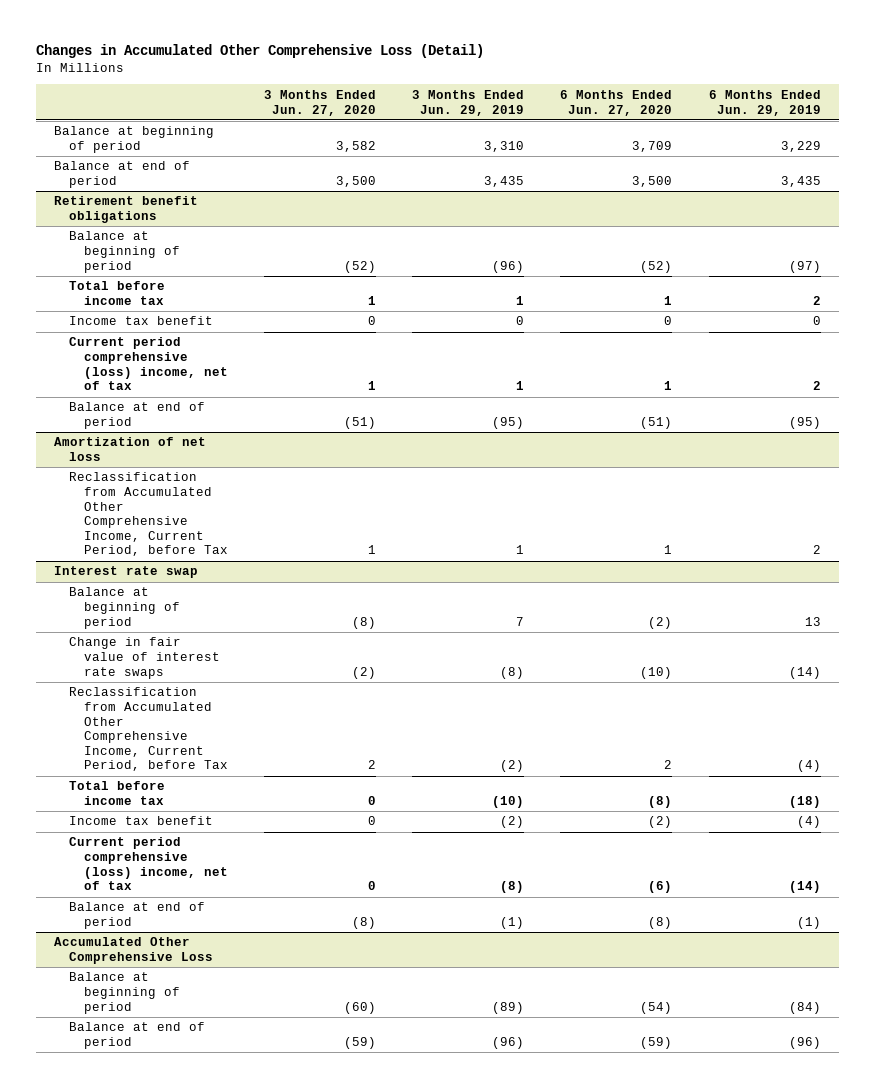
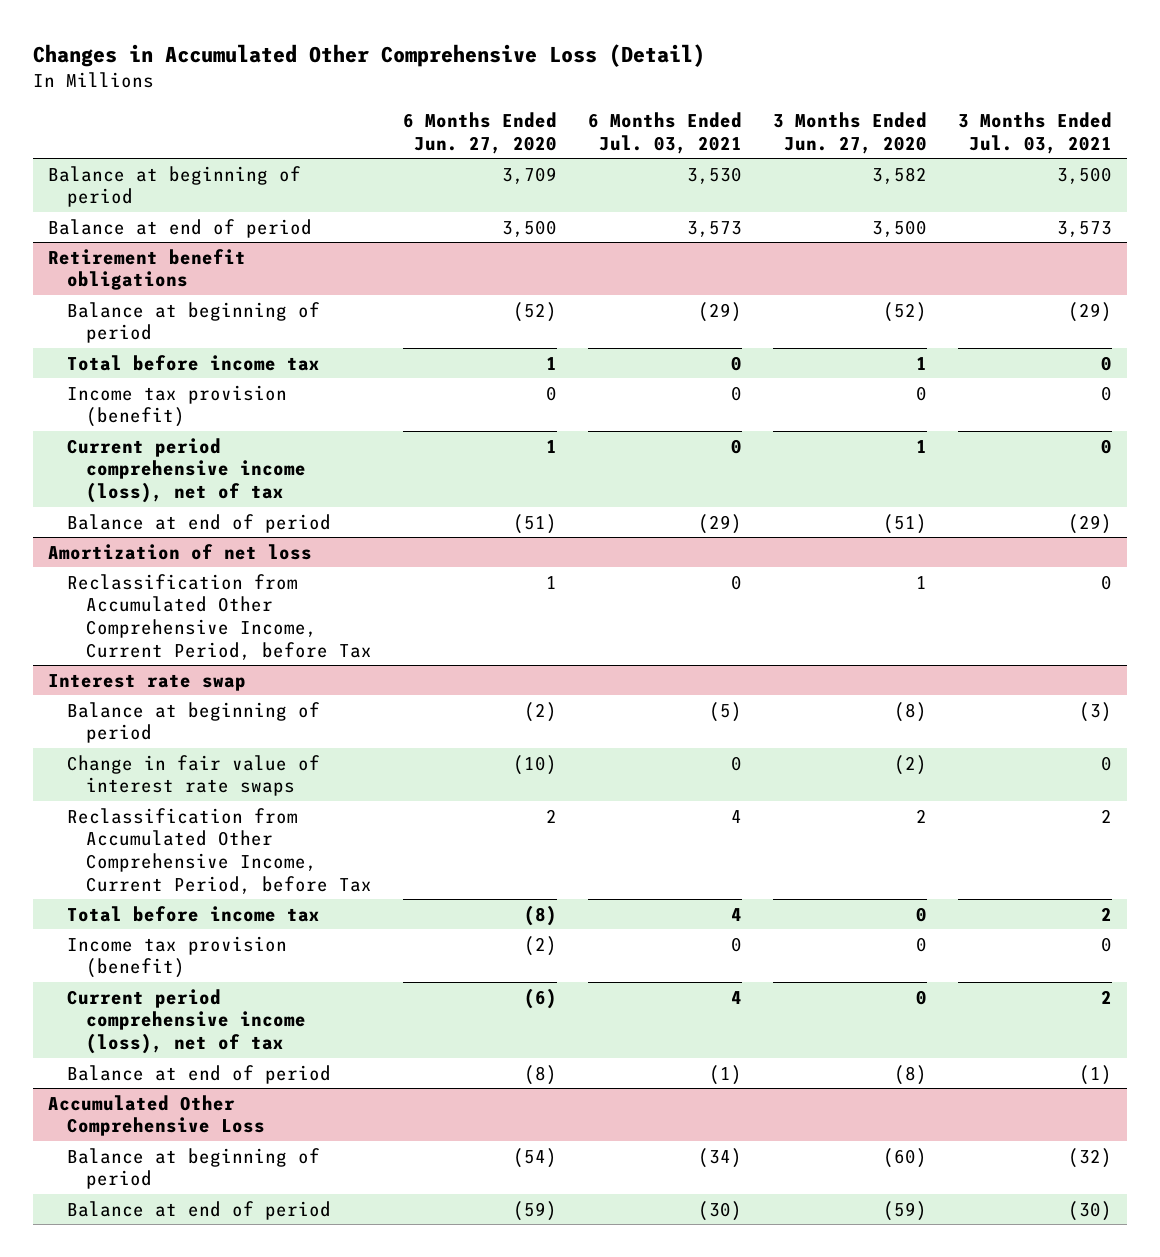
[412,89,525,116] 3 Months Ended Jun. 29, 2019 -> none
[708,89,821,116] 6 Months Ended Jun. 29, 2019 -> none
none -> [587,111,742,154] 6 Months Ended Jul. 03, 2021
none -> [957,111,1112,154] 3 Months Ended Jul. 03, 2021
[69,316,214,326] Income tax benefit -> [66,384,287,428] Income tax provision (benefit)
[69,337,228,391] Current period comprehensive (loss) income, net of tax -> [66,437,306,504] Current period comprehensive income (loss), net of tax
[69,816,214,826] Income tax benefit -> [66,935,287,979] Income tax provision (benefit)
[69,837,228,891] Current period comprehensive (loss) income, net of tax -> [66,988,306,1055] Current period comprehensive income (loss), net of tax

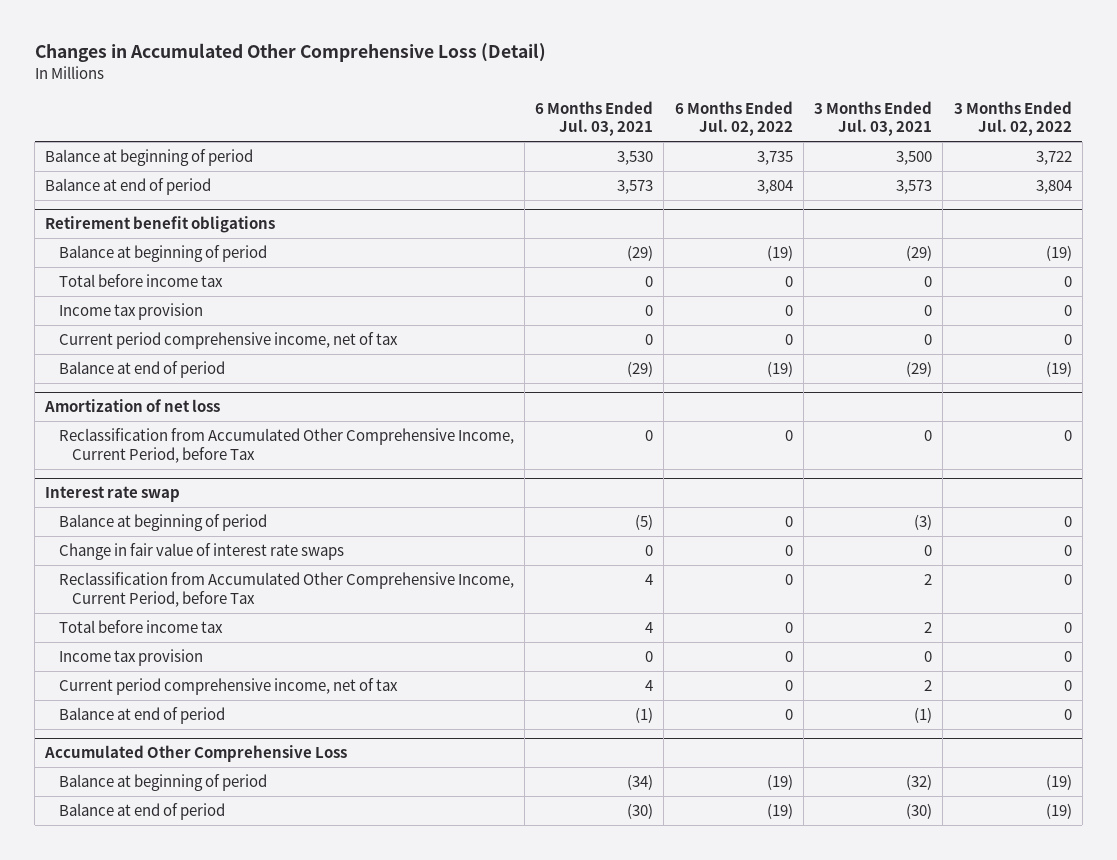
[402,111,557,154] 6 Months Ended Jun. 27, 2020 -> none
[772,111,927,154] 3 Months Ended Jun. 27, 2020 -> none
none -> [674,100,793,137] 6 Months Ended Jul. 02, 2022
none -> [953,100,1072,137] 3 Months Ended Jul. 02, 2022
[66,384,287,428] Income tax provision (benefit) -> [58,303,203,321] Income tax provision
[66,437,306,504] Current period comprehensive income (loss), net of tax -> [58,332,398,350] Current period comprehensive income, net of tax
[66,935,287,979] Income tax provision (benefit) -> [58,649,203,667] Income tax provision
[66,988,306,1055] Current period comprehensive income (loss), net of tax -> [58,678,398,696] Current period comprehensive income, net of tax

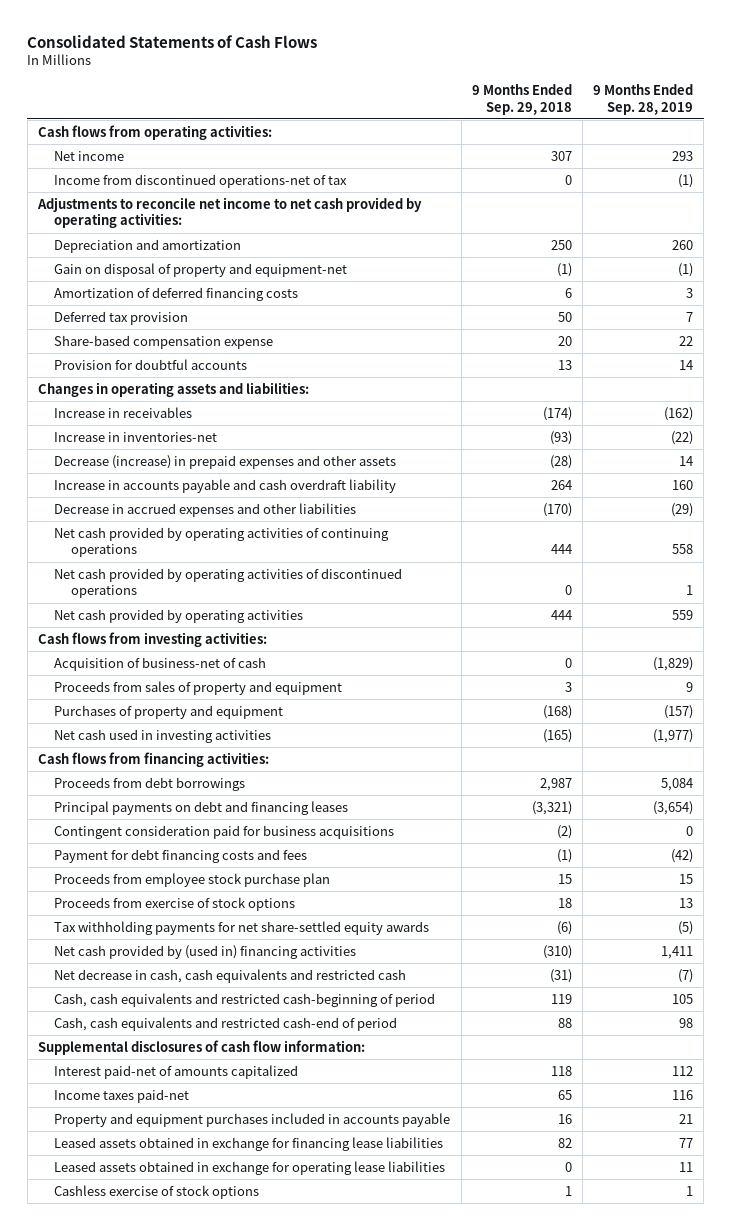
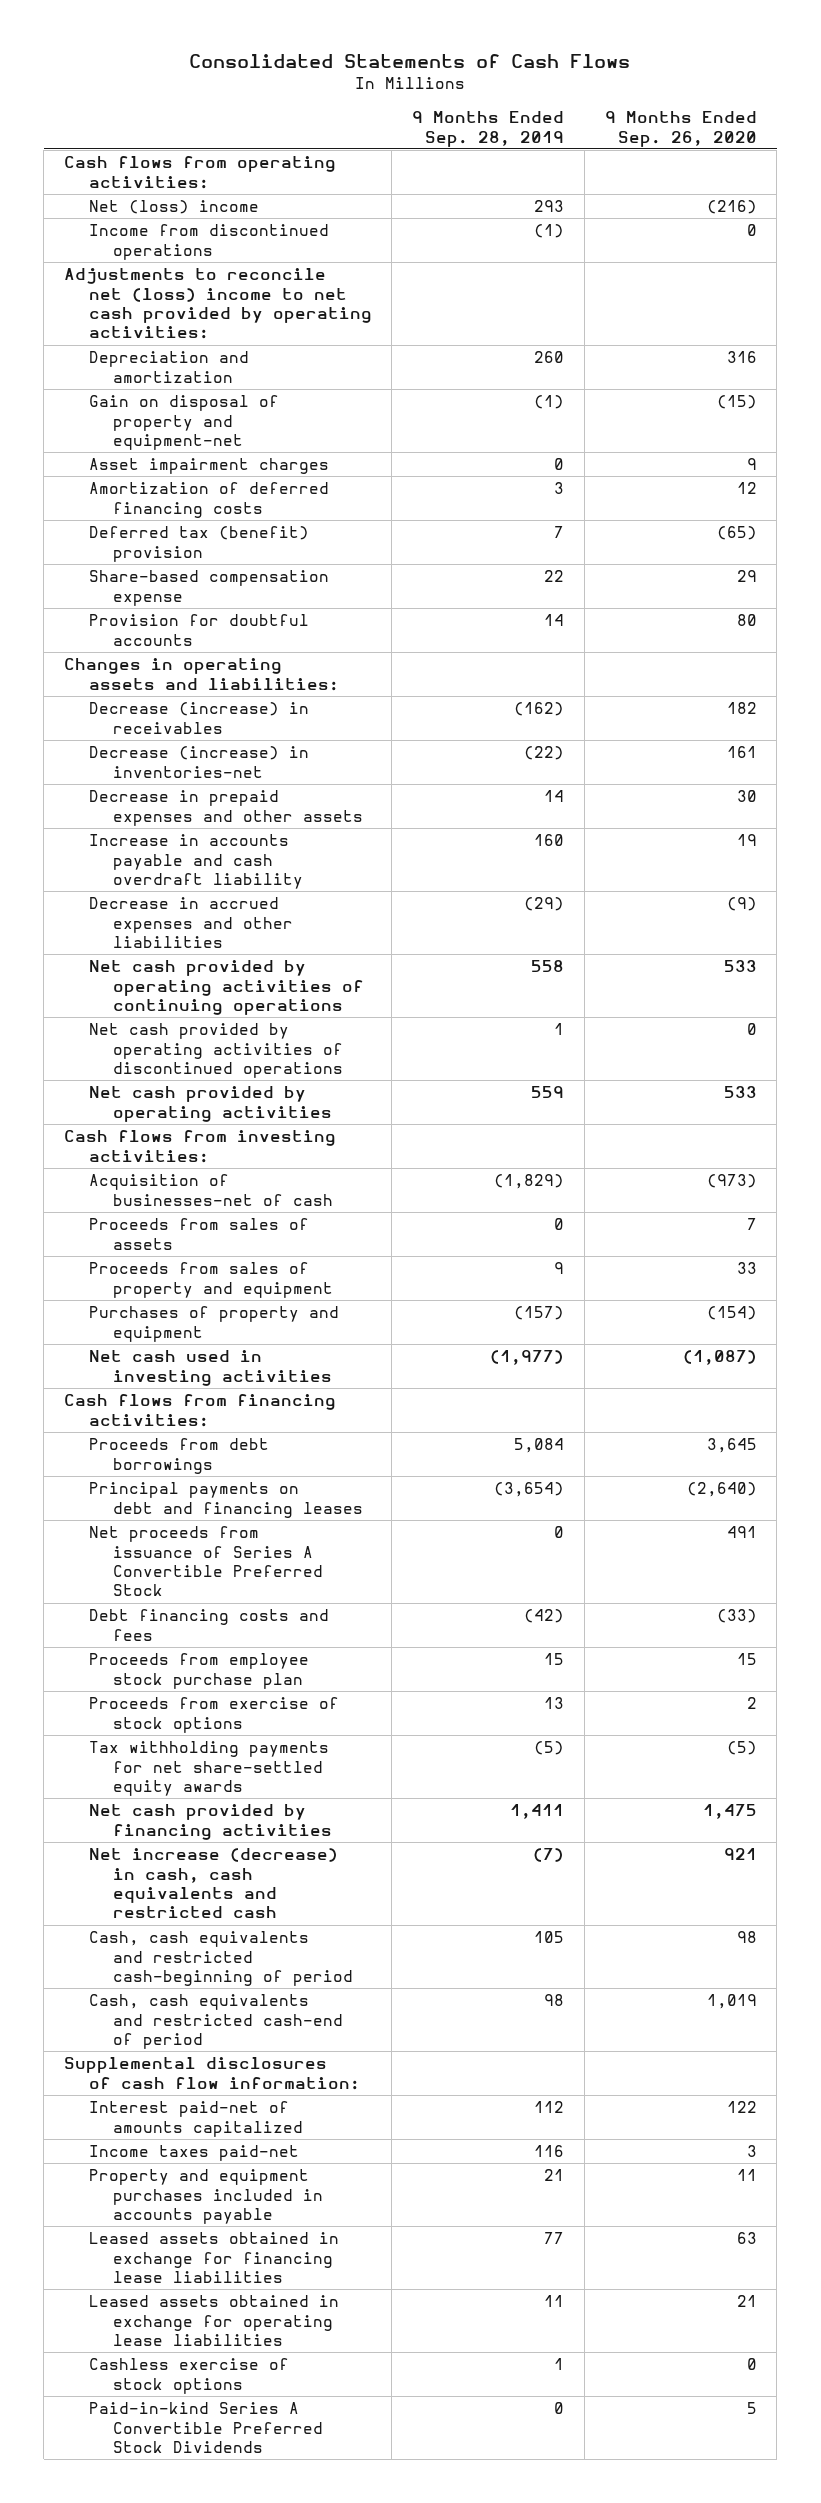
[471,84,572,115] 9 Months Ended Sep. 29, 2018 -> none
none -> [604,111,757,147] 9 Months Ended Sep. 26, 2020
[54,150,125,161] Net income -> [88,200,259,215] Net (loss) income
[54,173,348,188] Income from discontinued operations-net of tax -> [88,224,329,260] Income from discontinued operations
[36,196,422,229] Adjustments to reconcile net income to net cash provided by operating activities: -> [63,268,372,340] Adjustments to reconcile net (loss) income to net cash provided by operating activities:
none -> [88,458,329,475] Asset impairment charges
[54,310,189,325] Deferred tax provision -> [88,526,309,562] Deferred tax (benefit) provision
[54,406,193,418] Increase in receivables -> [88,702,309,734] Decrease (increase) in receivables
[54,431,218,442] Increase in inventories-net -> [88,746,309,778] Decrease (increase) in inventories-net
[54,454,397,469] Decrease (increase) in prepaid expenses and other assets -> [88,790,364,826] Decrease in prepaid expenses and other assets
[54,656,267,671] Acquisition of business-net of cash -> [88,1174,334,1206] Acquisition of businesses-net of cash
none -> [88,1218,309,1250] Proceeds from sales of assets
[54,824,395,839] Contingent consideration paid for business acquisitions -> none
none -> [88,1526,324,1597] Net proceeds from issuance of Series A Convertible Preferred Stock
[54,848,308,863] Payment for debt financing costs and fees -> [88,1609,329,1641] Debt financing costs and fees
[54,944,357,959] Net cash provided by (used in) financing activities -> [88,1804,333,1840] Net cash provided by financing activities
[54,968,407,983] Net decrease in cash, cash equivalents and restricted cash -> [88,1848,338,1919] Net increase (decrease) in cash, cash equivalents and restricted cash
none -> [88,2402,324,2454] Paid-in-kind Series A Convertible Preferred Stock Dividends

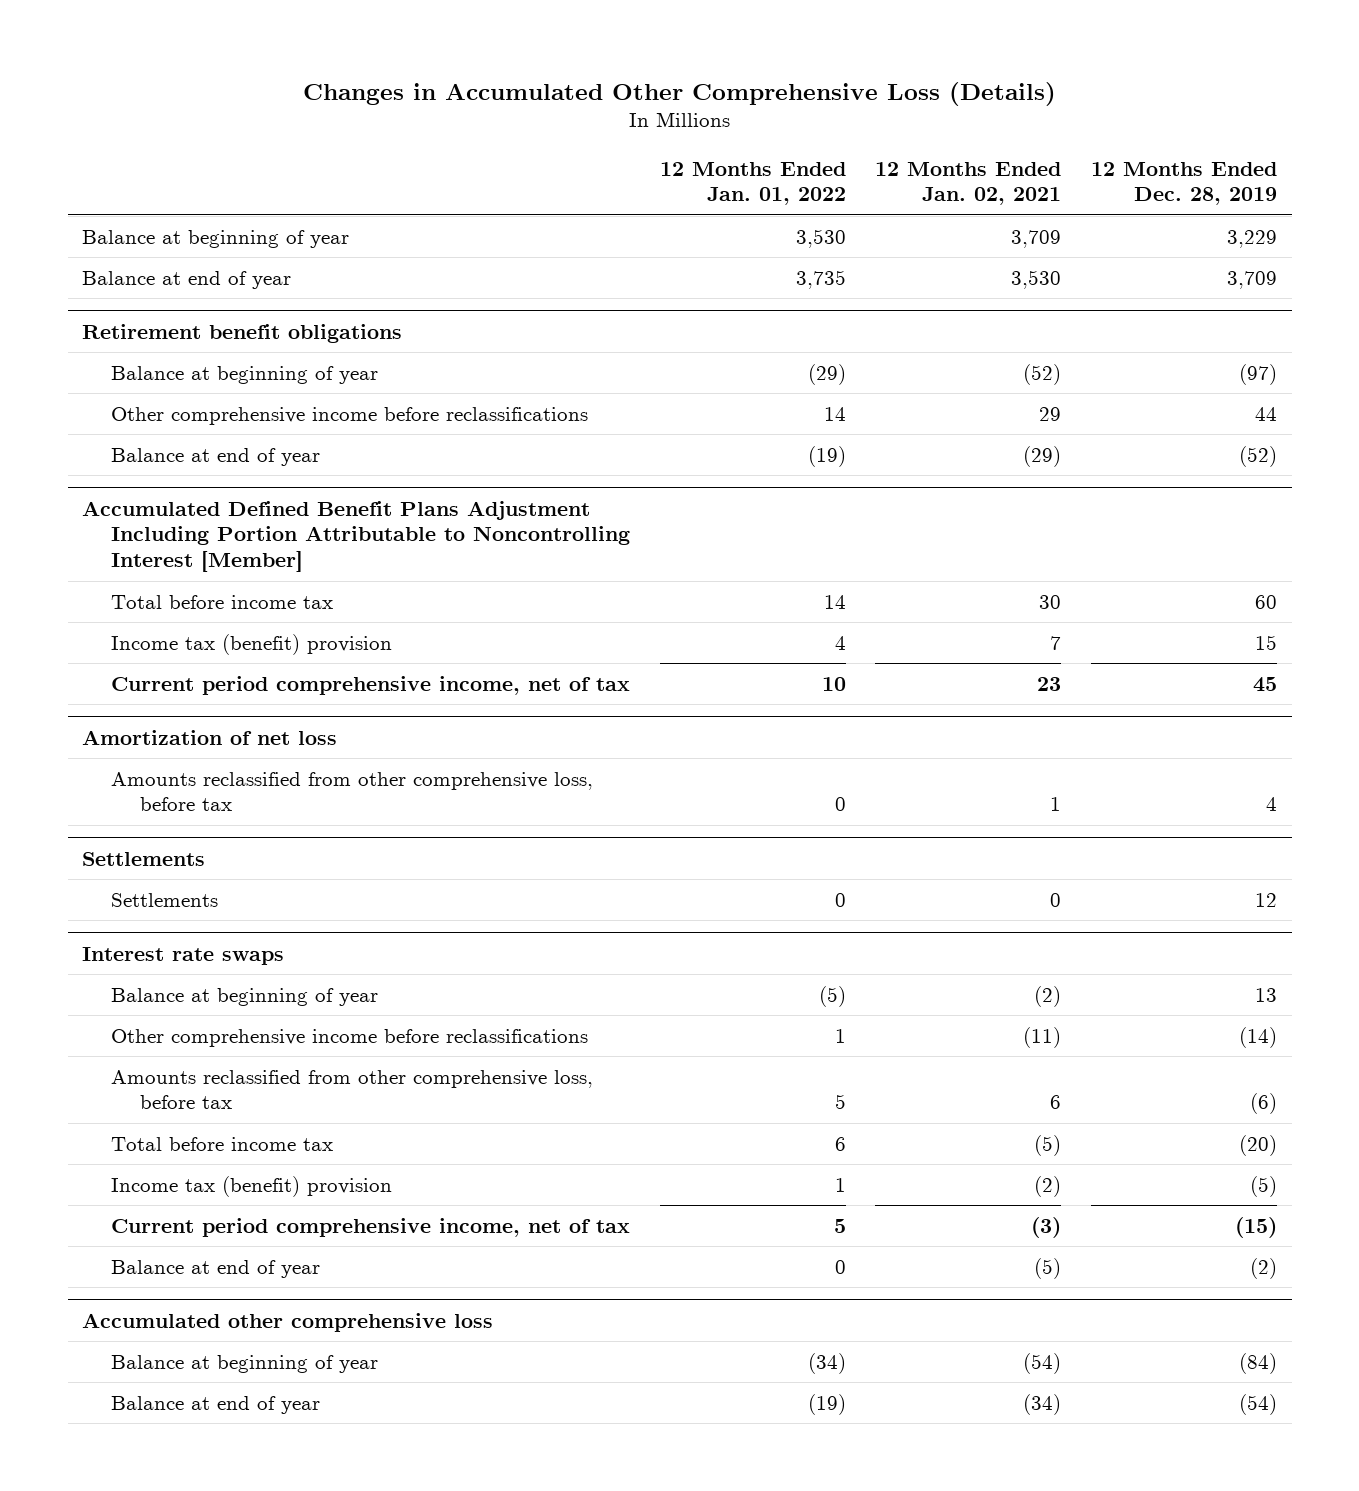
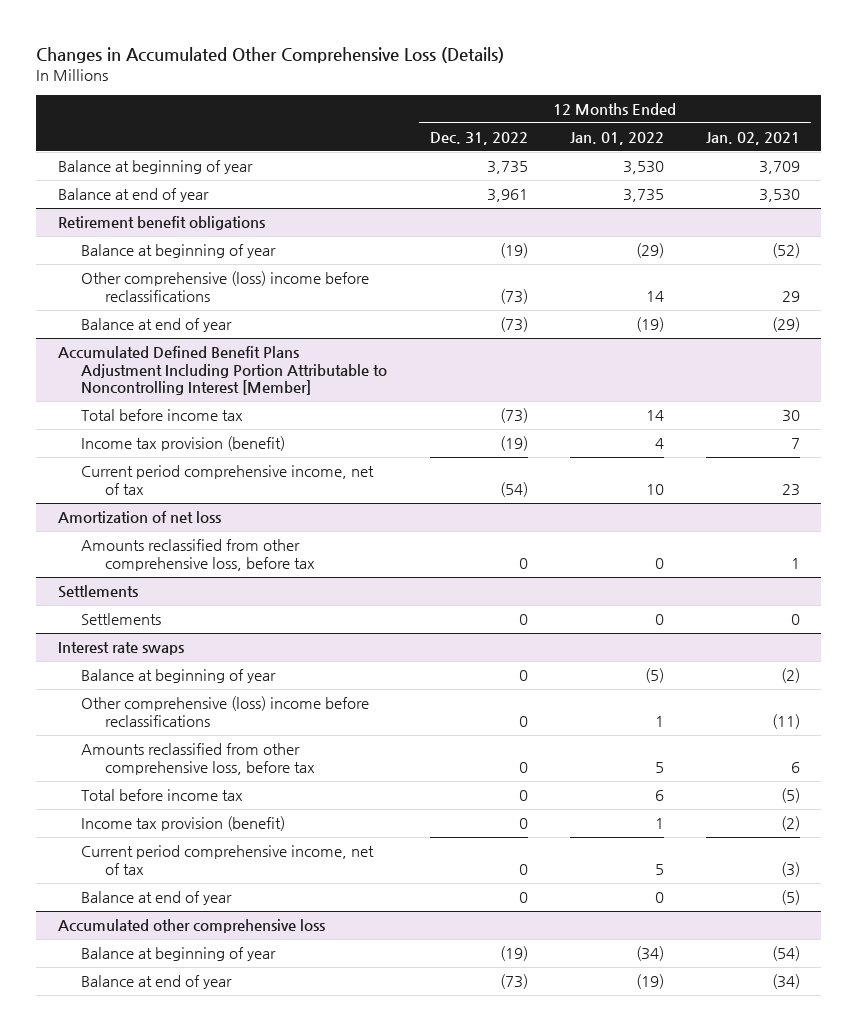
[1091,161,1278,206] 12 Months Ended Dec. 28, 2019 -> none
none -> [429,132,528,146] Dec. 31, 2022
[111,406,589,425] Other comprehensive income before reclassifications -> [81,271,370,302] Other comprehensive (loss) income before reclassifications
[111,633,393,655] Income tax (benefit) provision -> [81,436,286,452] Income tax provision (benefit)
[111,1028,589,1047] Other comprehensive income before reclassifications -> [81,696,370,727] Other comprehensive (loss) income before reclassifications
[111,1175,393,1197] Income tax (benefit) provision -> [81,816,286,832] Income tax provision (benefit)

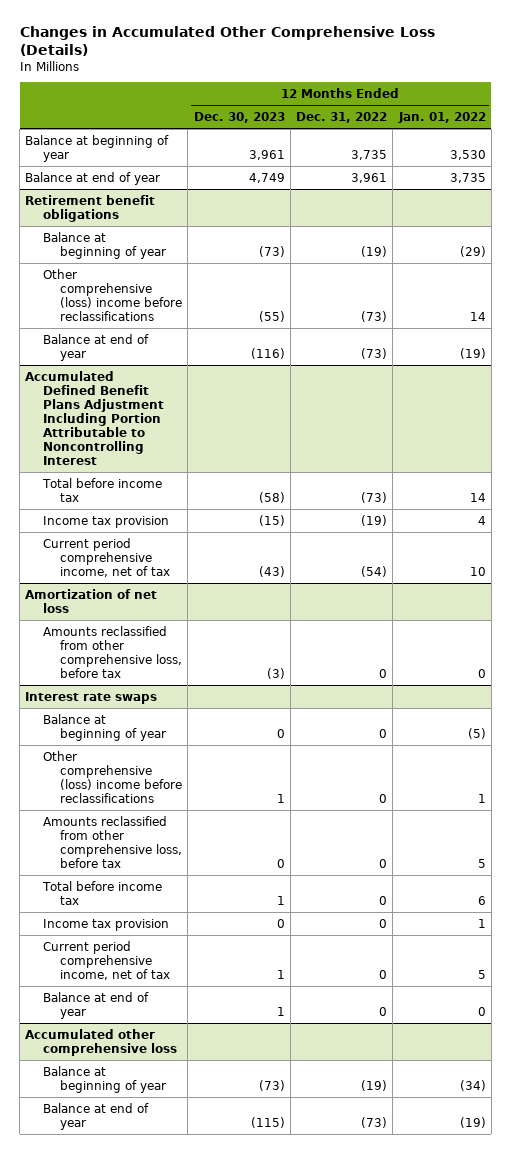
[706,132,801,146] Jan. 02, 2021 -> none
none -> [193,111,285,123] Dec. 30, 2023
[57,346,388,396] Accumulated Defined Benefit Plans Adjustment Including Portion Attributable to Noncontrolling Interest [Member] -> [25,370,164,465] Accumulated Defined Benefit Plans Adjustment Including Portion Attributable to Noncontrolling Interest
[81,436,286,452] Income tax provision (benefit) -> [42,515,169,528] Income tax provision
[57,585,138,599] Settlements -> none
[81,613,162,626] Settlements -> none
[81,816,286,832] Income tax provision (benefit) -> [42,918,169,931] Income tax provision

